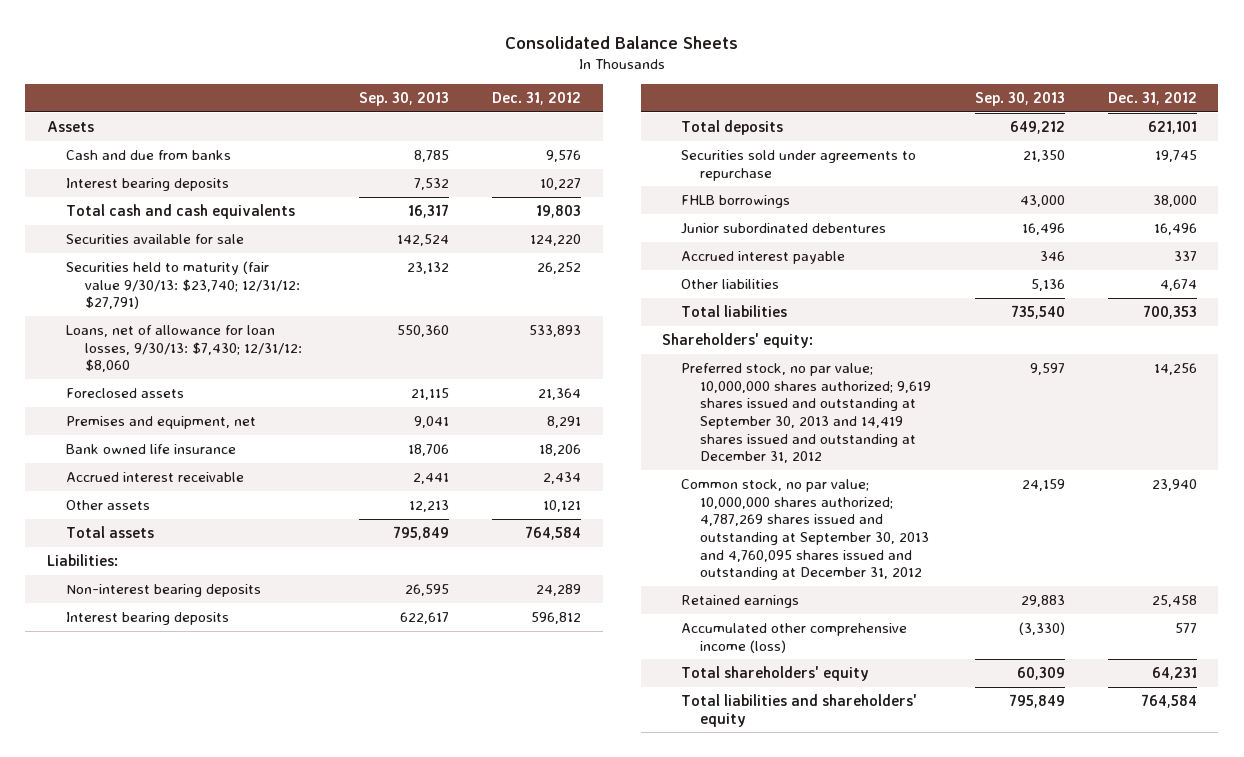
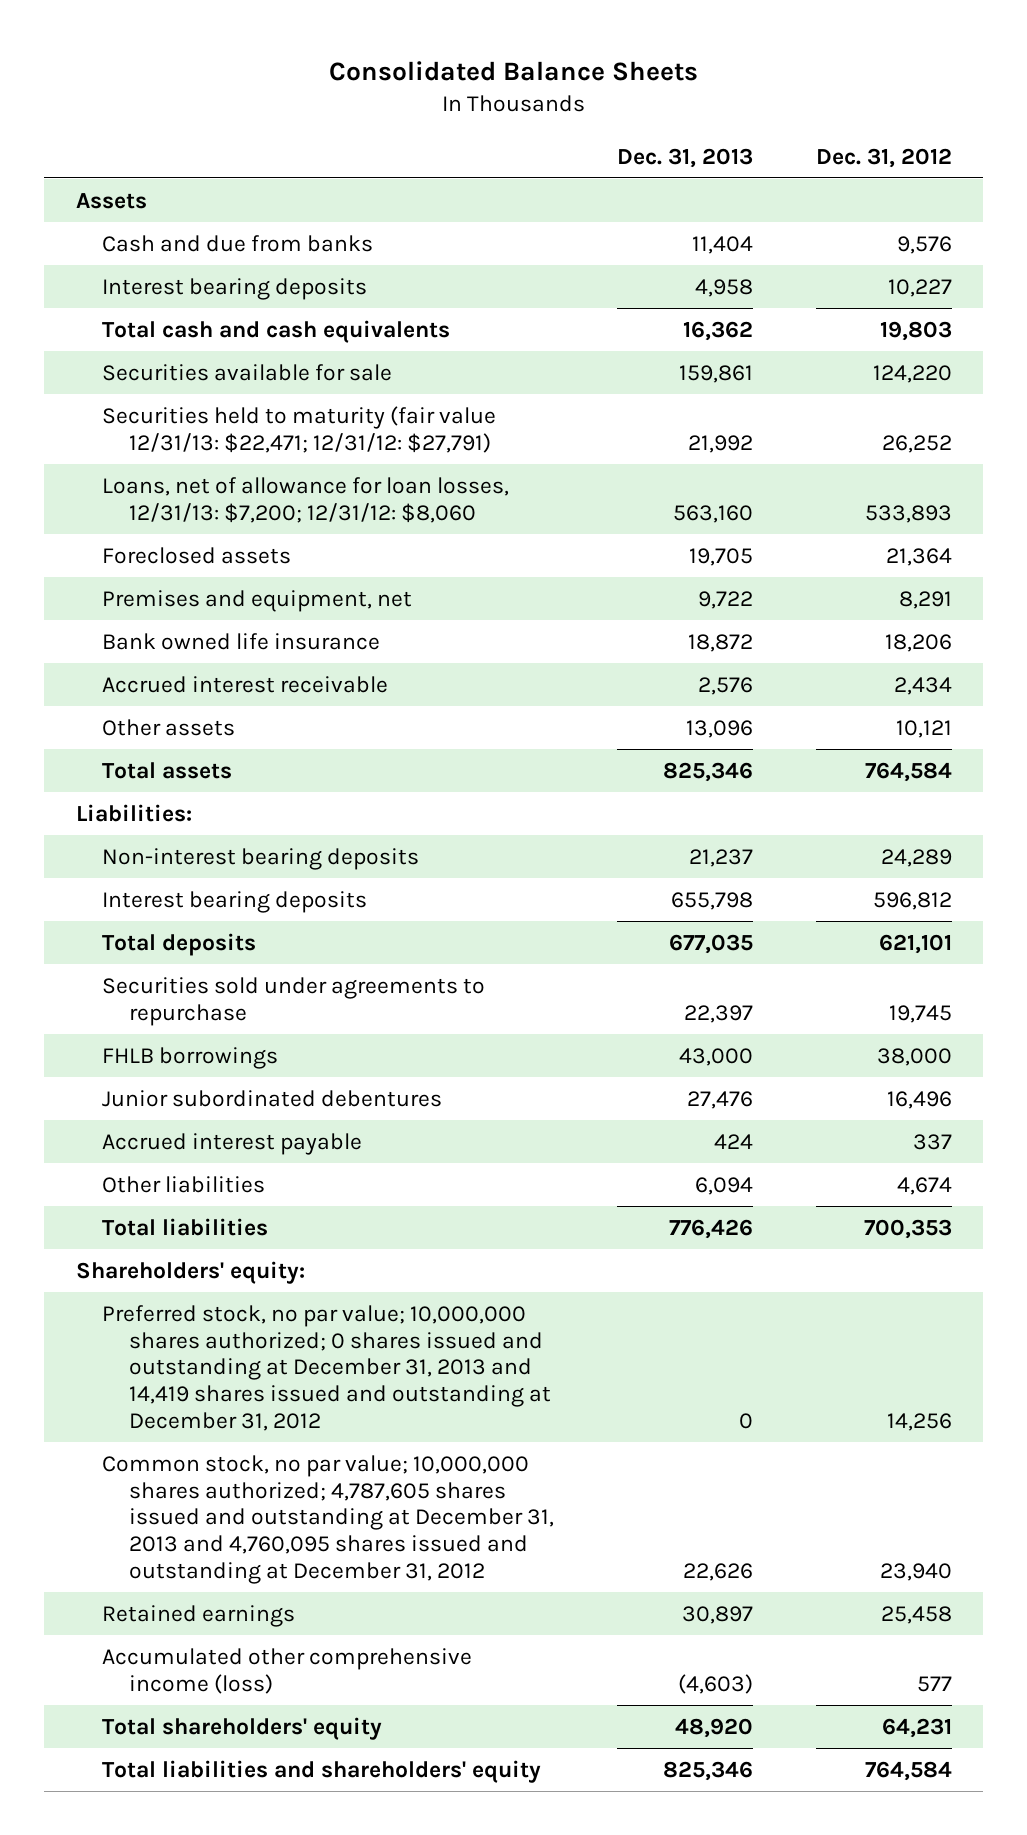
[359,91,450,106] Sep. 30, 2013 -> none
none -> [616,147,753,168] Dec. 31, 2013
[66,260,301,310] Securities held to maturity (fair value 9/30/13: $23,740; 12/31/12: $27,791) -> [102,405,497,453] Securities held to maturity (fair value 12/31/13: $22,471; 12/31/12: $27,791)
[66,324,303,373] Loans, net of allowance for loan losses, 9/30/13: $7,430; 12/31/12: $8,060 -> [102,476,510,523] Loans, net of allowance for loan losses, 12/31/13: $7,200; 12/31/12: $8,060
[681,362,932,464] Preferred stock, no par value; 10,000,000 shares authorized; 9,619 shares issued and outstanding at September 30, 2013 and 14,419 shares issued and outstanding at December 31, 2012 -> [102,1304,551,1431] Preferred stock, no par value; 10,000,000 shares authorized; 0 shares issued and outstanding at December 31, 2013 and 14,419 shares issued and outstanding at December 31, 2012
[681,478,930,581] Common stock, no par value; 10,000,000 shares authorized; 4,787,269 shares issued and outstanding at September 30, 2013 and 4,760,095 shares issued and outstanding at December 31, 2012 -> [102,1454,554,1584] Common stock, no par value; 10,000,000 shares authorized; 4,787,605 shares issued and outstanding at December 31, 2013 and 4,760,095 shares issued and outstanding at December 31, 2012

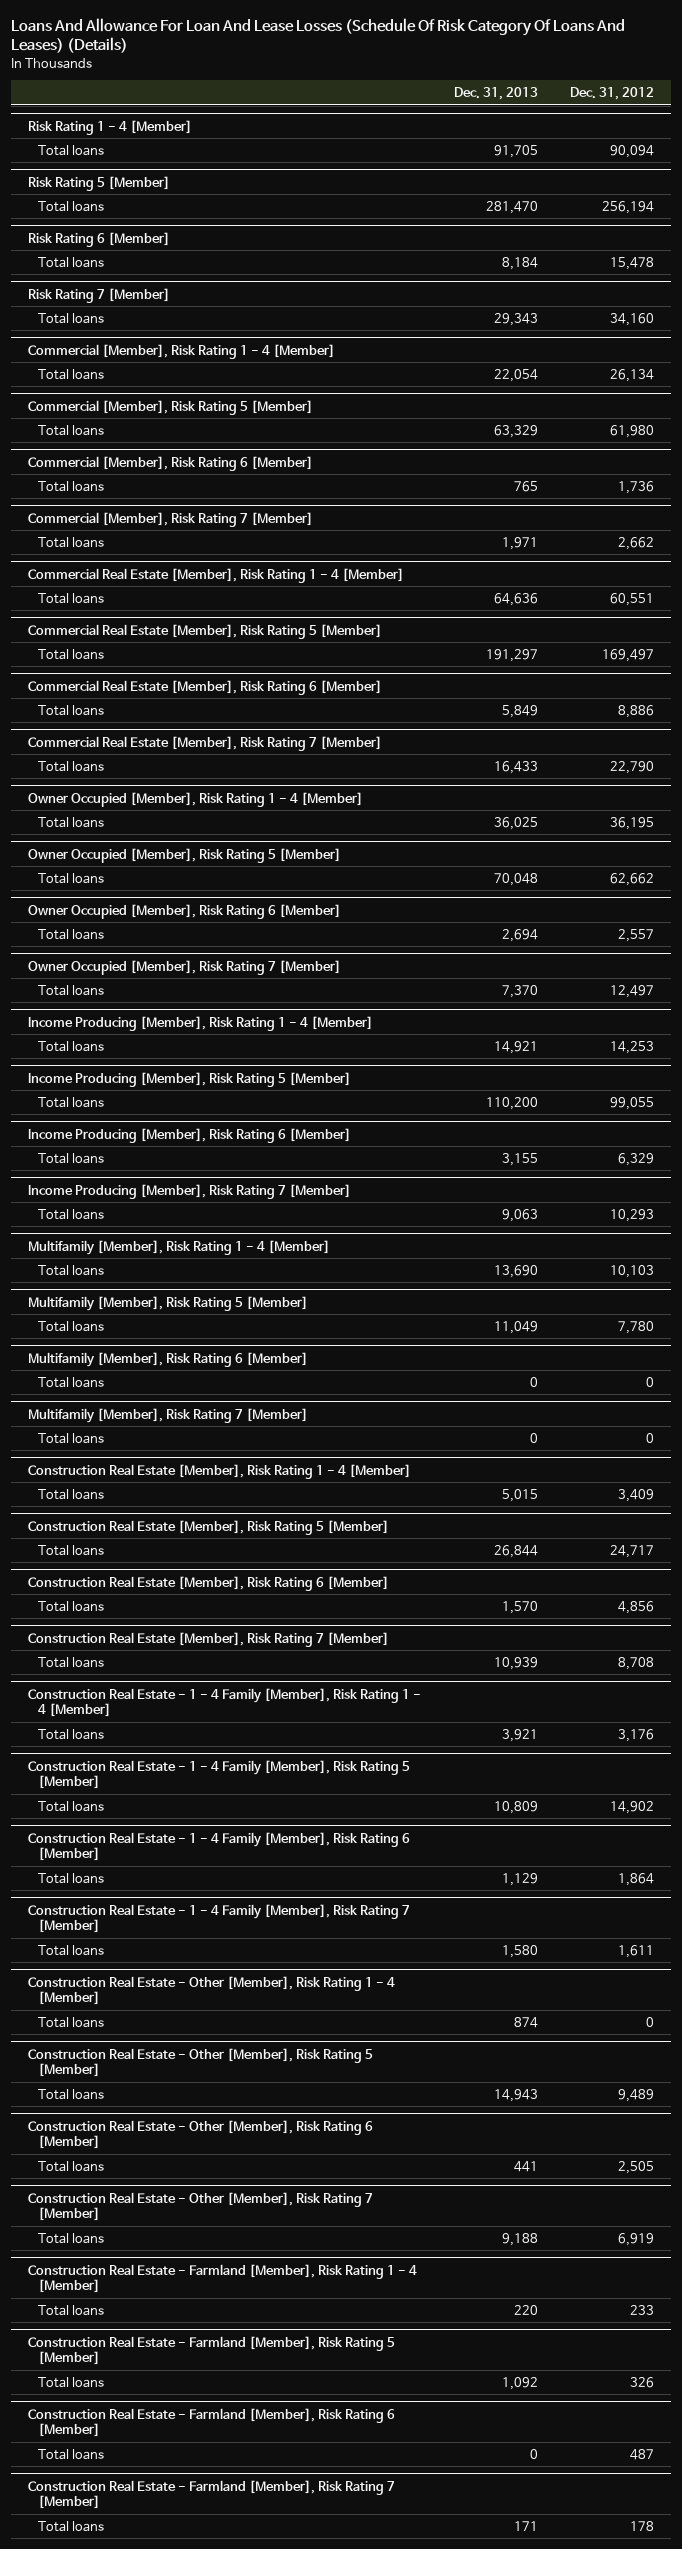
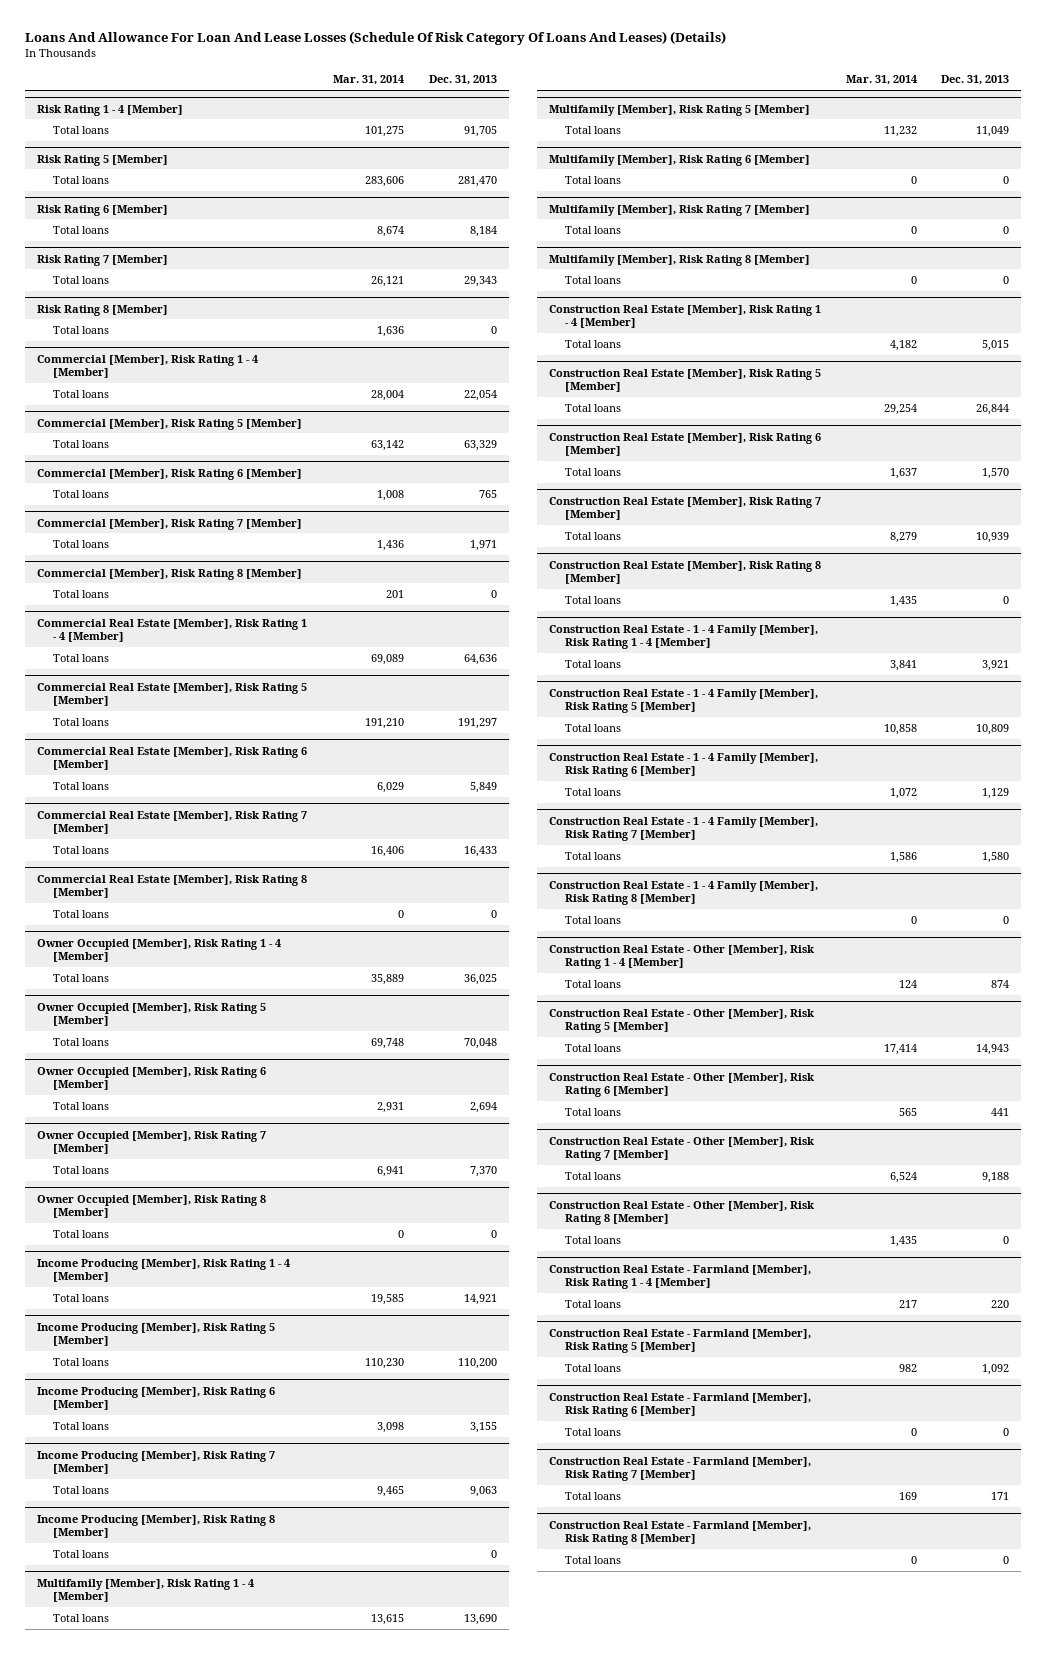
[570,86,655,100] Dec. 31, 2012 -> none
none -> [333,75,405,86] Mar. 31, 2014
none -> [36,304,168,316] Risk Rating 8 [Member]
none -> [52,325,109,334] Total loans
none -> [36,568,302,580] Commercial [Member], Risk Rating 8 [Member]
none -> [52,589,109,598] Total loans
none -> [36,874,307,899] Commercial Real Estate [Member], Risk Rating 8 [Member]
none -> [52,909,109,918] Total loans
none -> [36,1194,266,1219] Owner Occupied [Member], Risk Rating 8 [Member]
none -> [52,1229,109,1238] Total loans
none -> [36,1514,275,1539] Income Producing [Member], Risk Rating 8 [Member]
none -> [52,1549,109,1558] Total loans
none -> [549,254,811,266] Multifamily [Member], Risk Rating 8 [Member]
none -> [564,275,621,284] Total loans
none -> [549,560,822,585] Construction Real Estate [Member], Risk Rating 8 [Member]
none -> [564,595,621,604] Total loans
none -> [549,880,819,906] Construction Real Estate - 1 - 4 Family [Member], Risk Rating 8 [Member]
none -> [564,915,621,924] Total loans
none -> [549,1200,815,1226] Construction Real Estate - Other [Member], Risk Rating 8 [Member]
none -> [564,1235,621,1244] Total loans
none -> [549,1520,812,1546] Construction Real Estate - Farmland [Member], Risk Rating 8 [Member]
none -> [564,1555,621,1564] Total loans

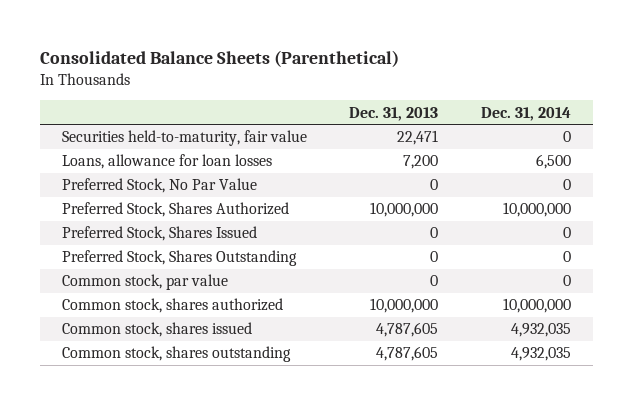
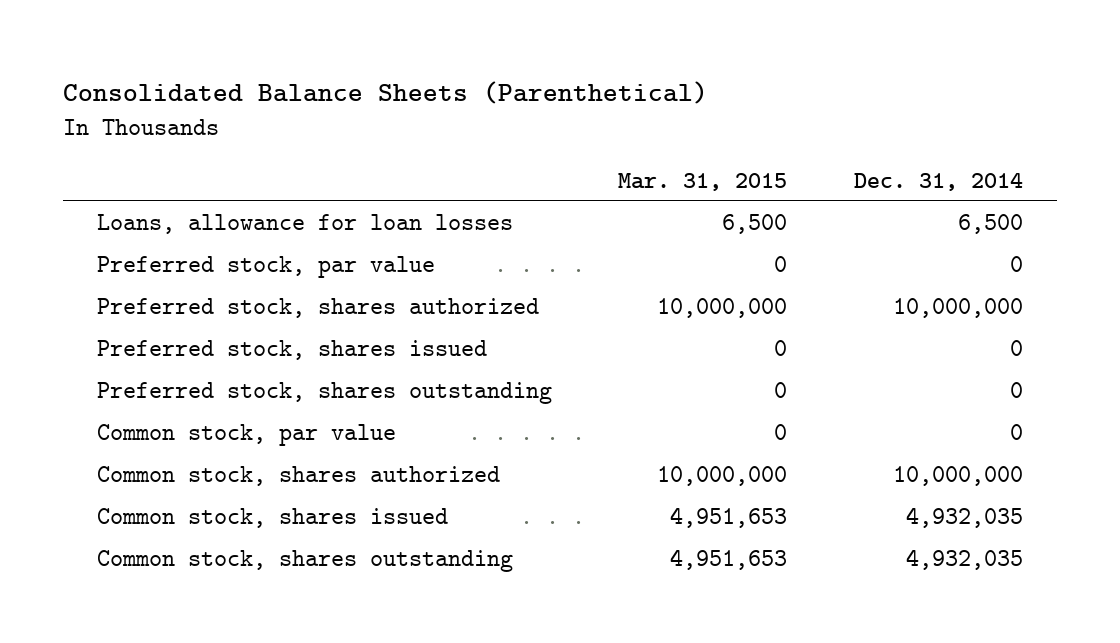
[349,106,439,121] Dec. 31, 2013 -> none
none -> [618,172,788,191] Mar. 31, 2015
[61,130,307,147] Securities held-to-maturity, fair value -> none
[61,178,257,194] Preferred Stock, No Par Value -> [96,256,435,279] Preferred stock, par value
[61,202,289,218] Preferred Stock, Shares Authorized -> [96,298,539,319] Preferred stock, shares authorized
[61,226,257,242] Preferred Stock, Shares Issued -> [96,340,487,361] Preferred stock, shares issued
[61,250,297,267] Preferred Stock, Shares Outstanding -> [96,382,552,405] Preferred stock, shares outstanding

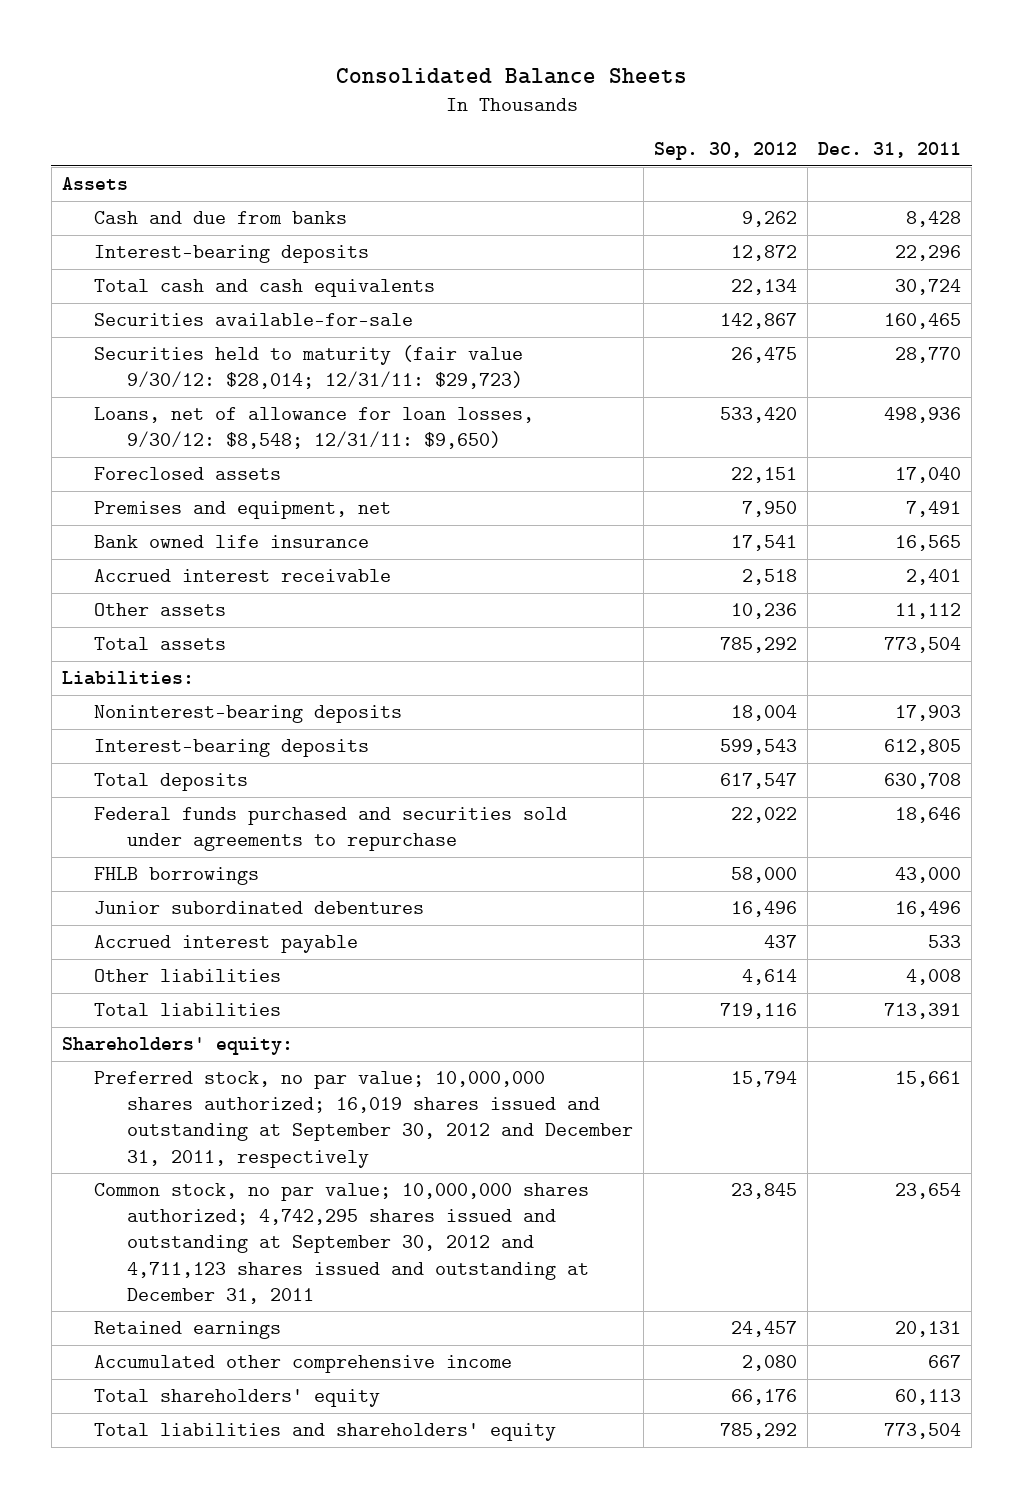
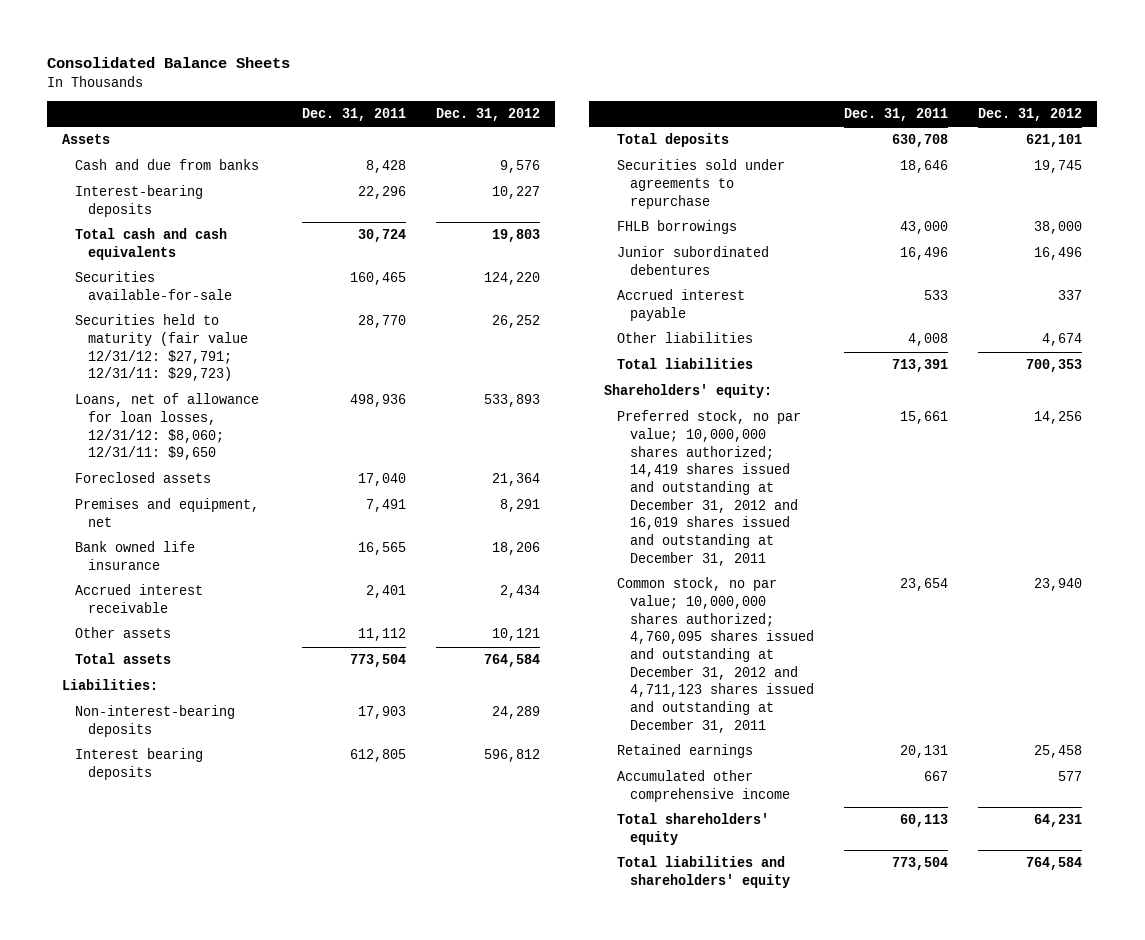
[653,141,797,160] Sep. 30, 2012 -> none
none -> [436,107,541,121] Dec. 31, 2012
[94,345,524,390] Securities held to maturity (fair value 9/30/12: $28,014; 12/31/11: $29,723) -> [75,314,248,382] Securities held to maturity (fair value 12/31/12: $27,791; 12/31/11: $29,723)
[94,407,535,450] Loans, net of allowance for loan losses, 9/30/12: $8,548; 12/31/11: $9,650) -> [75,393,260,461] Loans, net of allowance for loan losses, 12/31/12: $8,060; 12/31/11: $9,650
[94,705,403,724] Noninterest-bearing deposits -> [75,705,236,737] Non-interest-bearing deposits
[94,739,370,758] Interest-bearing deposits -> [75,748,204,780] Interest bearing deposits
[94,807,568,852] Federal funds purchased and securities sold under agreements to repurchase -> [617,159,786,209] Securities sold under agreements to repurchase
[94,1071,633,1168] Preferred stock, no par value; 10,000,000 shares authorized; 16,019 shares issued and outstanding at September 30, 2012 and December 31, 2011, respectively -> [617,410,802,566] Preferred stock, no par value; 10,000,000 shares authorized; 14,419 shares issued and outstanding at December 31, 2012 and 16,019 shares issued and outstanding at December 31, 2011
[94,1183,590,1304] Common stock, no par value; 10,000,000 shares authorized; 4,742,295 shares issued and outstanding at September 30, 2012 and 4,711,123 shares issued and outstanding at December 31, 2011 -> [617,577,815,733] Common stock, no par value; 10,000,000 shares authorized; 4,760,095 shares issued and outstanding at December 31, 2012 and 4,711,123 shares issued and outstanding at December 31, 2011

